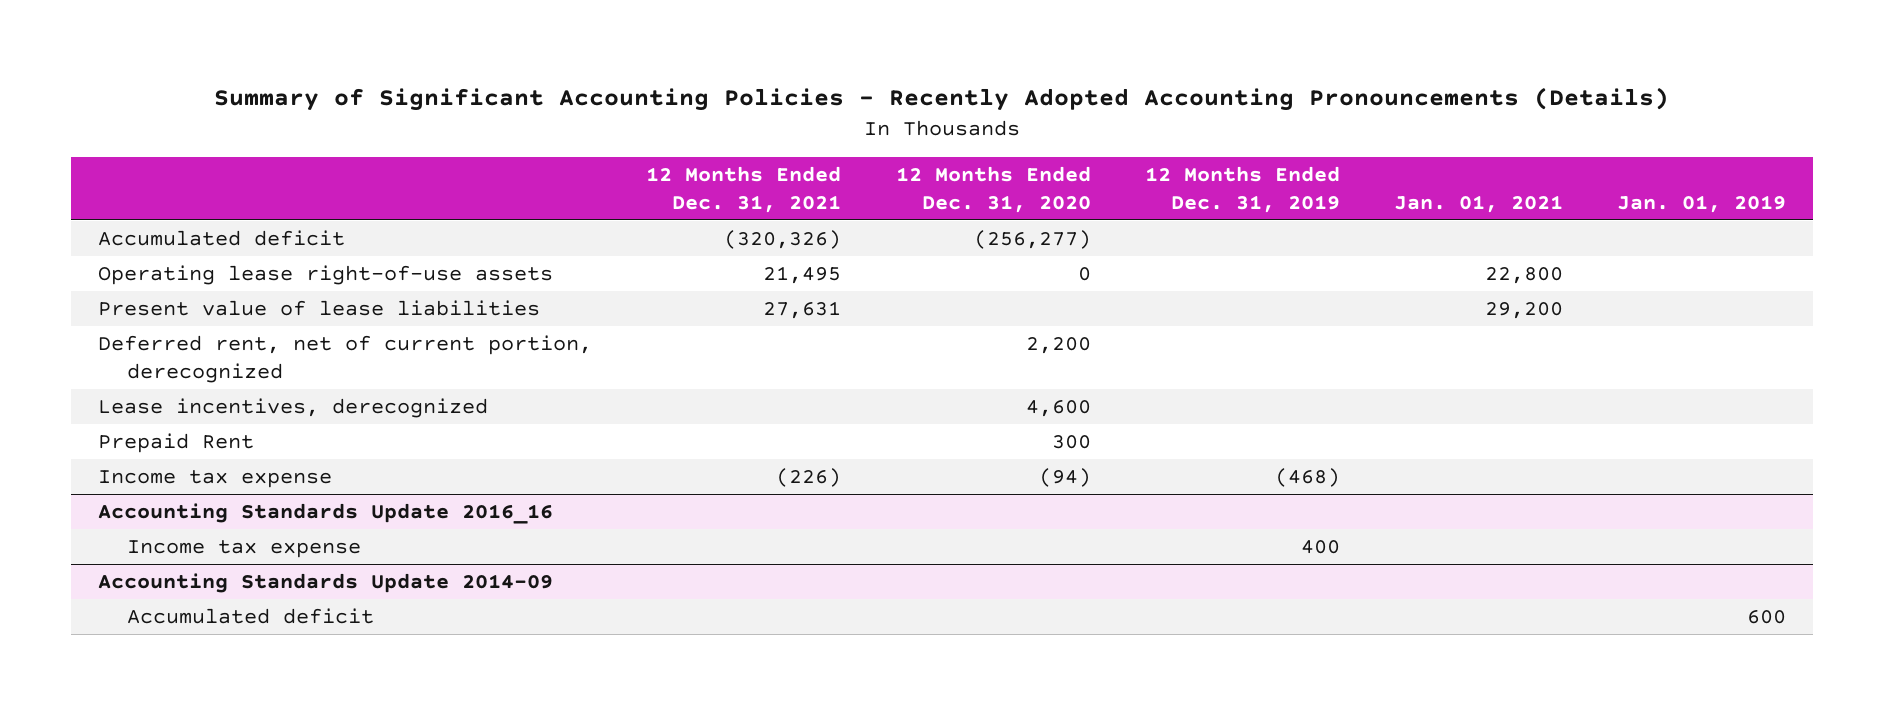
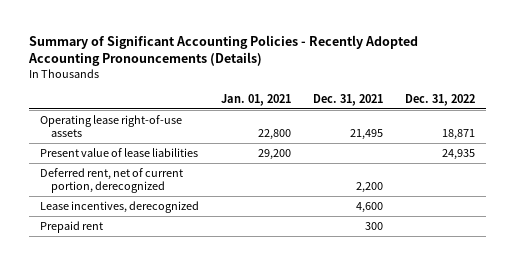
[646,165,842,213] 12 Months Ended Dec. 31, 2021 -> none
[895,165,1091,213] 12 Months Ended Dec. 31, 2020 -> none
[1144,165,1340,213] 12 Months Ended Dec. 31, 2019 -> none
[1617,194,1787,213] Jan. 01, 2019 -> none
none -> [313,94,384,107] Dec. 31, 2021
none -> [405,94,476,107] Dec. 31, 2022
[98,229,346,246] Accumulated deficit -> none
[98,469,333,488] Income tax expense -> none
[98,502,554,524] Accounting Standards Update 2016_16 -> none
[127,539,362,558] Income tax expense -> none
[98,572,554,593] Accounting Standards Update 2014-09 -> none
[127,607,375,624] Accumulated deficit -> none
[98,432,255,453] Prepaid Rent -> [39,220,103,233] Prepaid rent

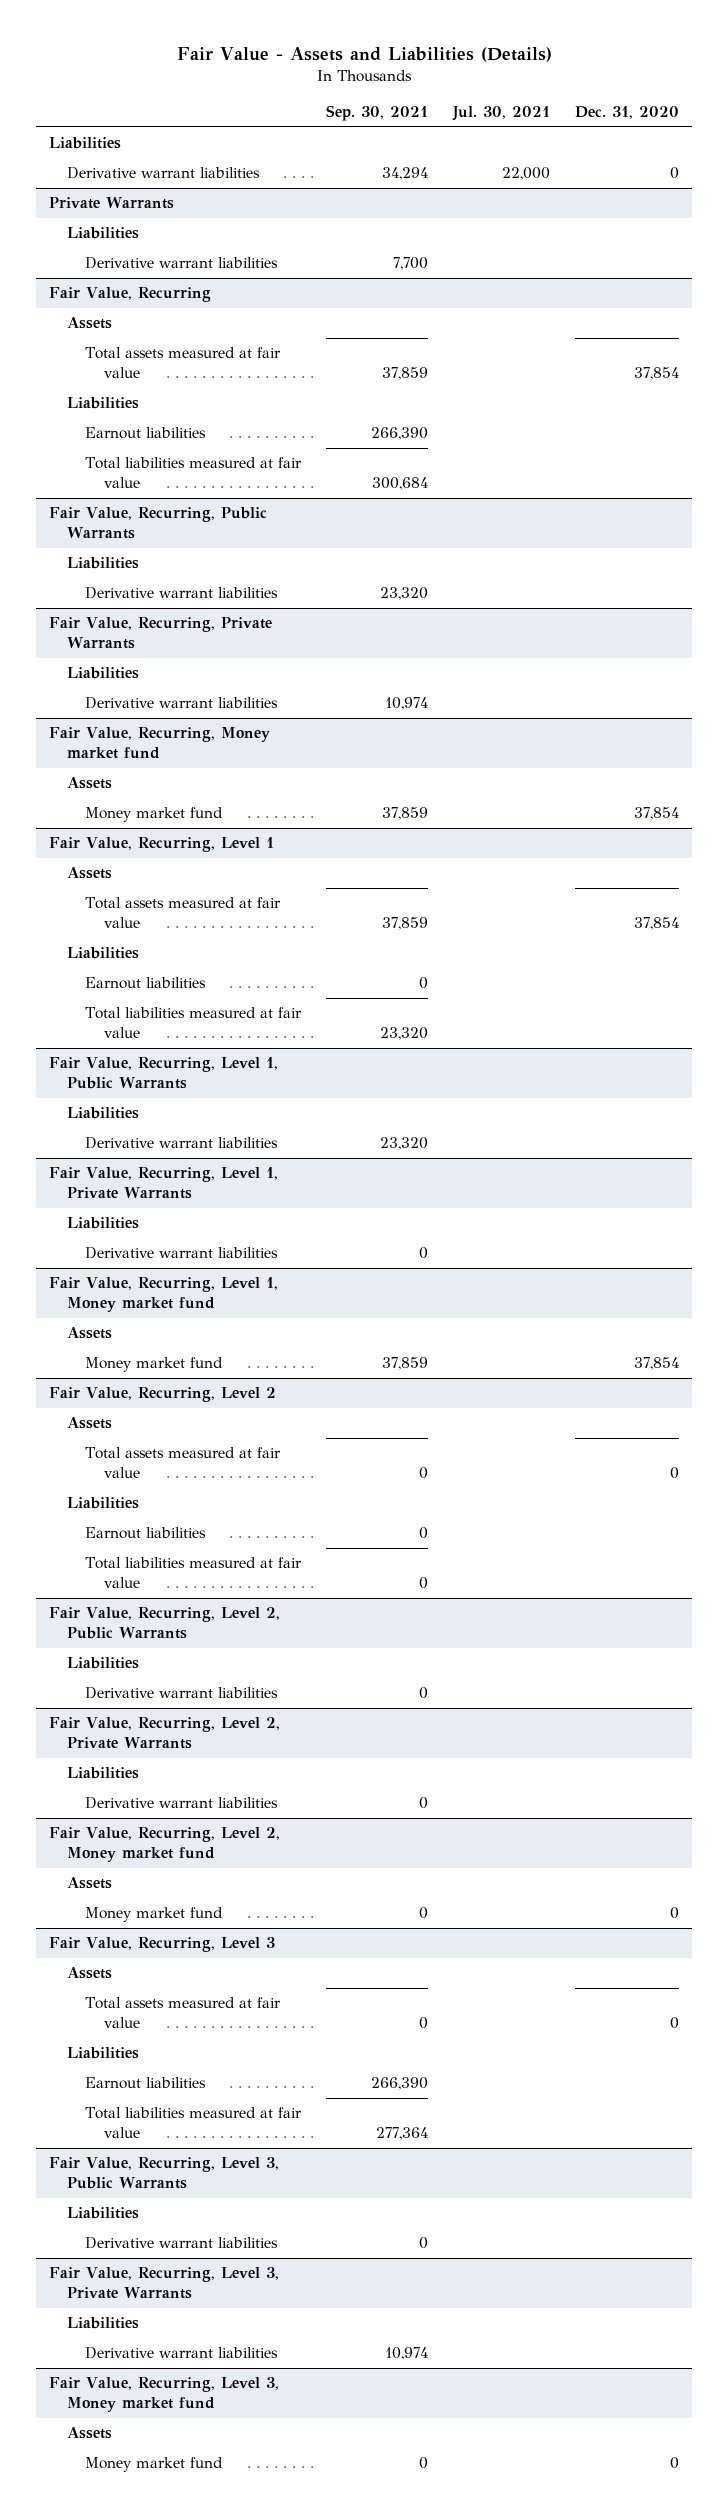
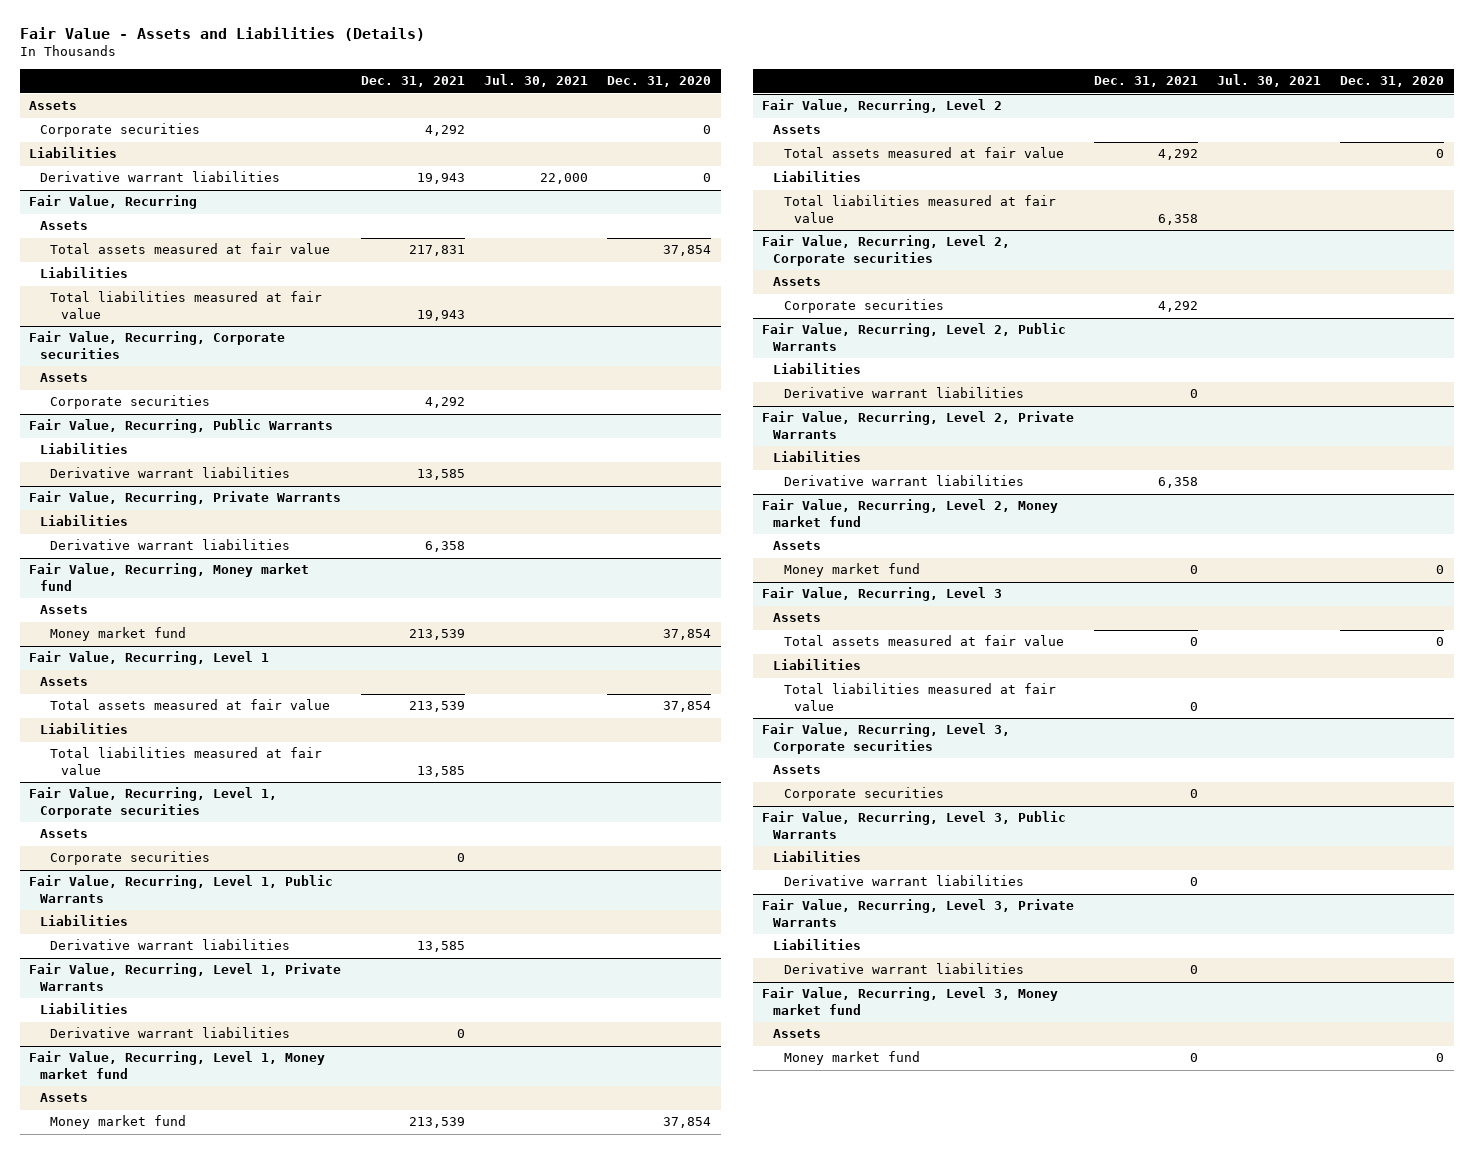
[326,105,429,122] Sep. 30, 2021 -> none
none -> [360,76,465,88] Dec. 31, 2021
none -> [29,101,78,111] Assets
none -> [39,123,200,138] Corporate securities
[48,197,174,210] Private Warrants -> none
[67,227,140,240] Liabilities -> none
[85,257,279,270] Derivative warrant liabilities -> none
[85,427,207,440] Earnout liabilities -> none
none -> [29,331,286,359] Fair Value, Recurring, Corporate securities
none -> [39,373,88,383] Assets
none -> [50,395,211,410] Corporate securities
[85,977,207,990] Earnout liabilities -> none
none -> [29,787,278,818] Fair Value, Recurring, Level 1, Corporate securities
none -> [39,829,88,839] Assets
none -> [50,851,211,866] Corporate securities
[85,1527,207,1540] Earnout liabilities -> none
none -> [762,235,1011,266] Fair Value, Recurring, Level 2, Corporate securities
none -> [772,277,821,287] Assets
none -> [783,299,944,314] Corporate securities
[85,2077,207,2090] Earnout liabilities -> none
none -> [762,723,1011,754] Fair Value, Recurring, Level 3, Corporate securities
none -> [772,765,821,775] Assets
none -> [783,787,944,802] Corporate securities

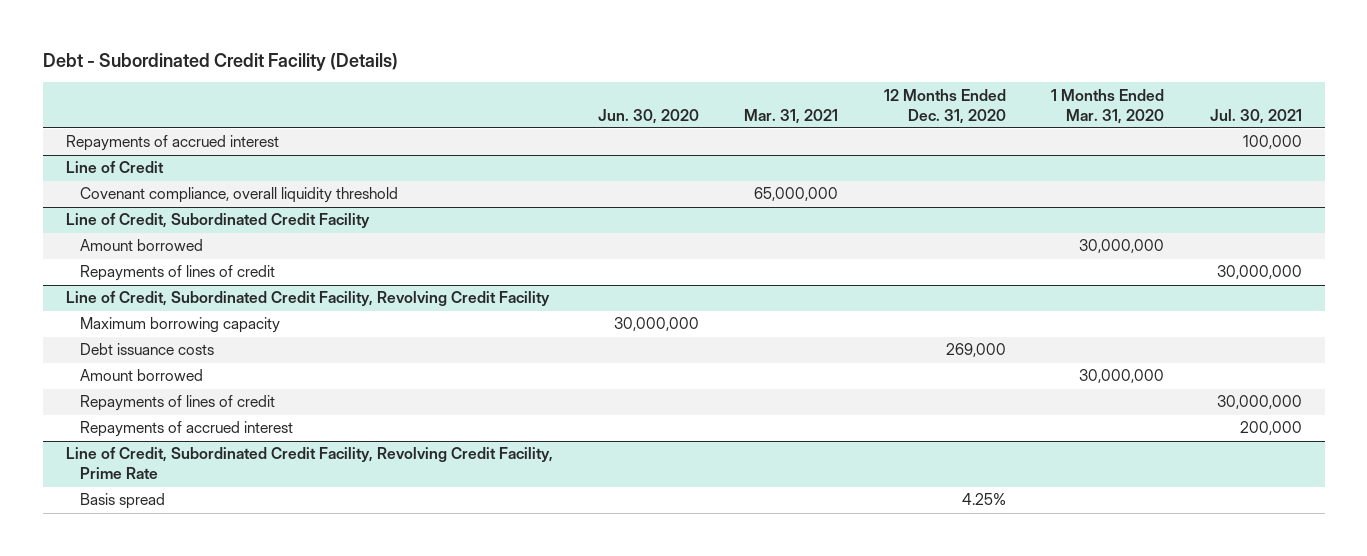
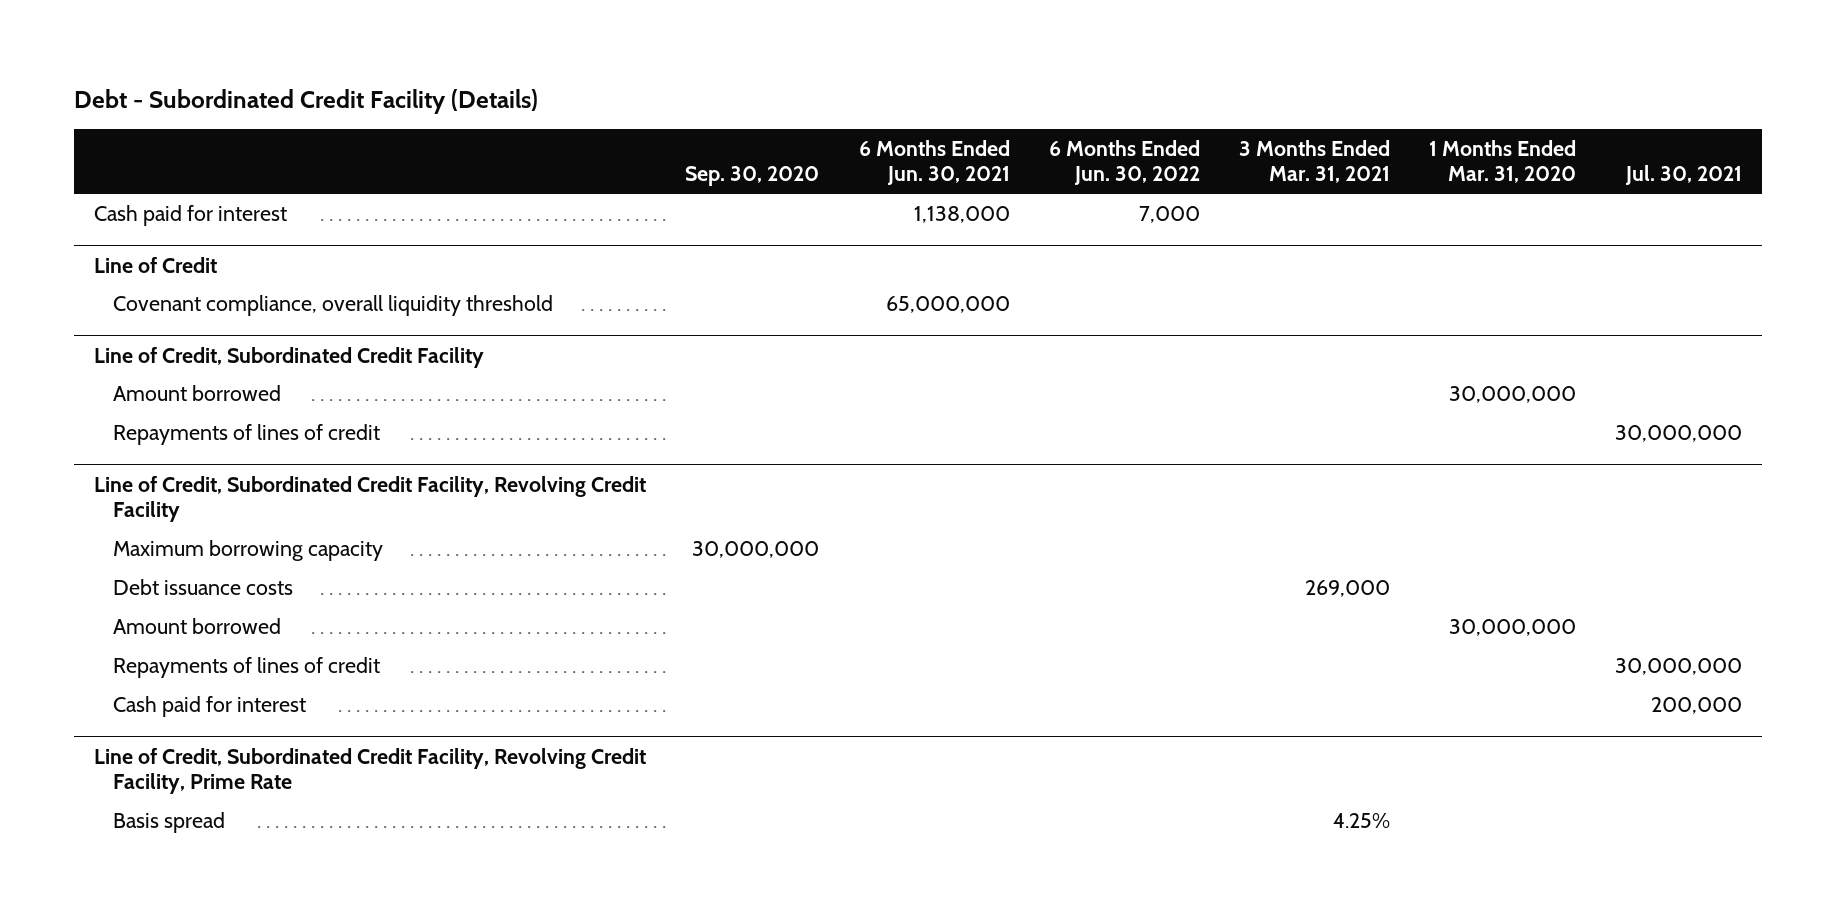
[598,108,700,124] Jun. 30, 2020 -> none
[744,108,839,124] Mar. 31, 2021 -> none
[883,88,1006,124] 12 Months Ended Dec. 31, 2020 -> none
none -> [685,166,820,187] Sep. 30, 2020
none -> [858,139,1010,186] 6 Months Ended Jun. 30, 2021
none -> [1048,139,1200,186] 6 Months Ended Jun. 30, 2022
none -> [1238,139,1390,184] 3 Months Ended Mar. 31, 2021
[65,135,279,152] Repayments of accrued interest -> none
none -> [94,204,288,226] Cash paid for interest
[80,421,294,438] Repayments of accrued interest -> none
none -> [112,695,306,717] Cash paid for interest

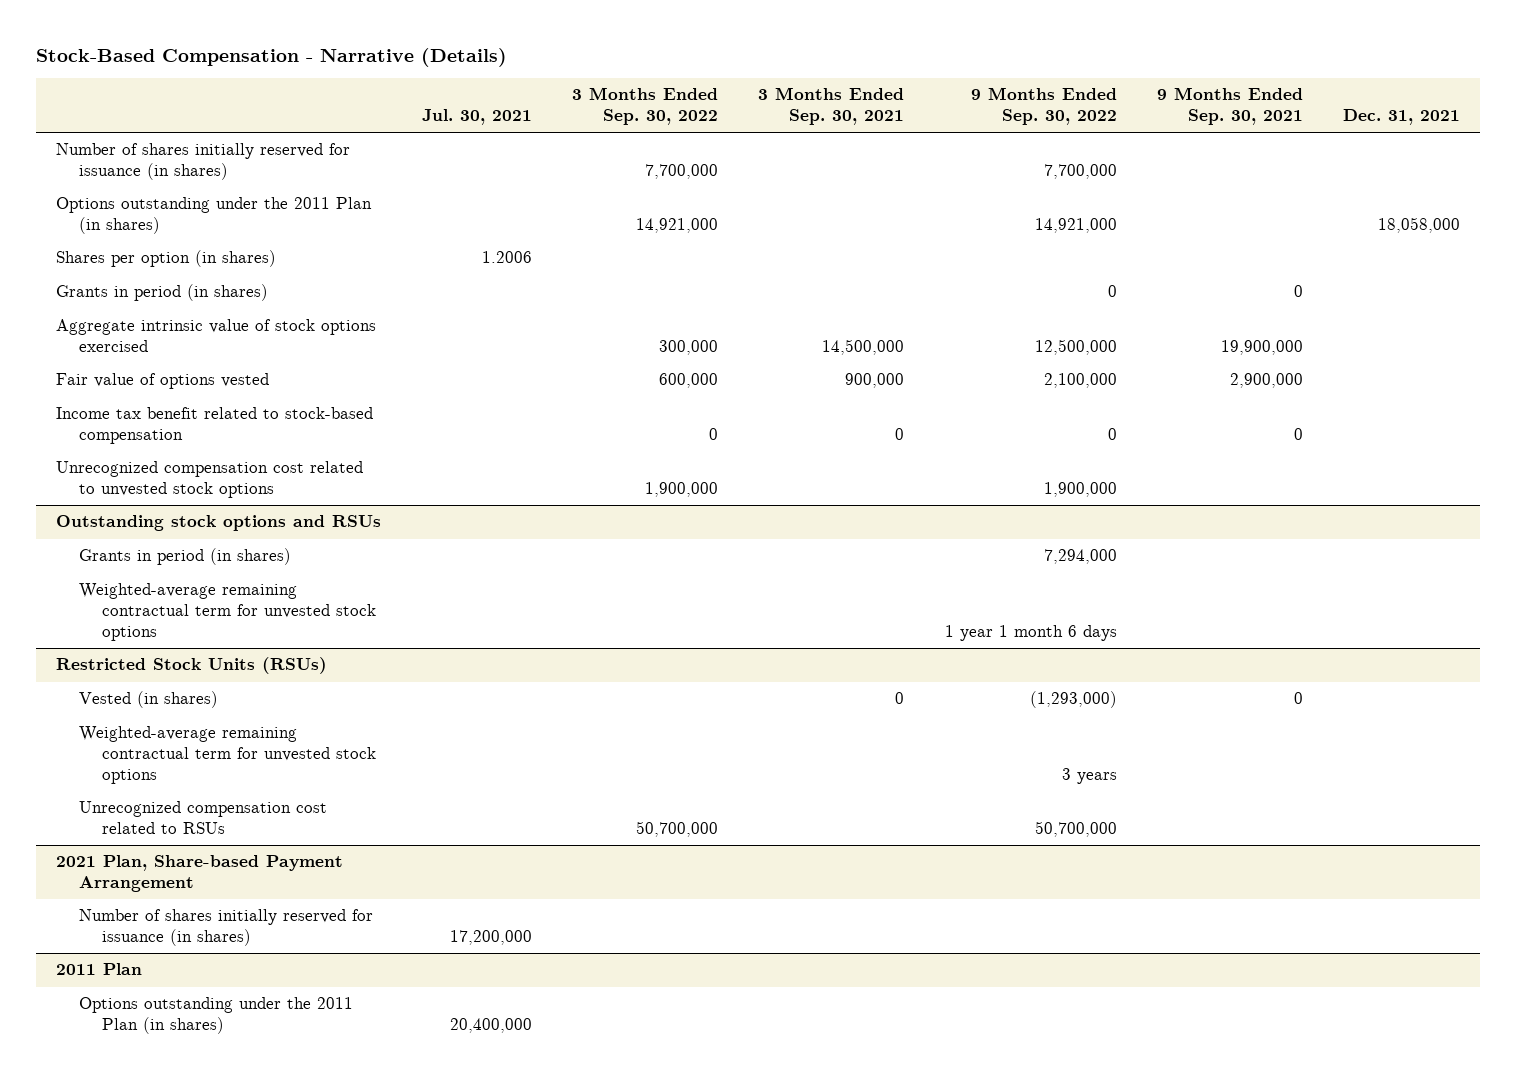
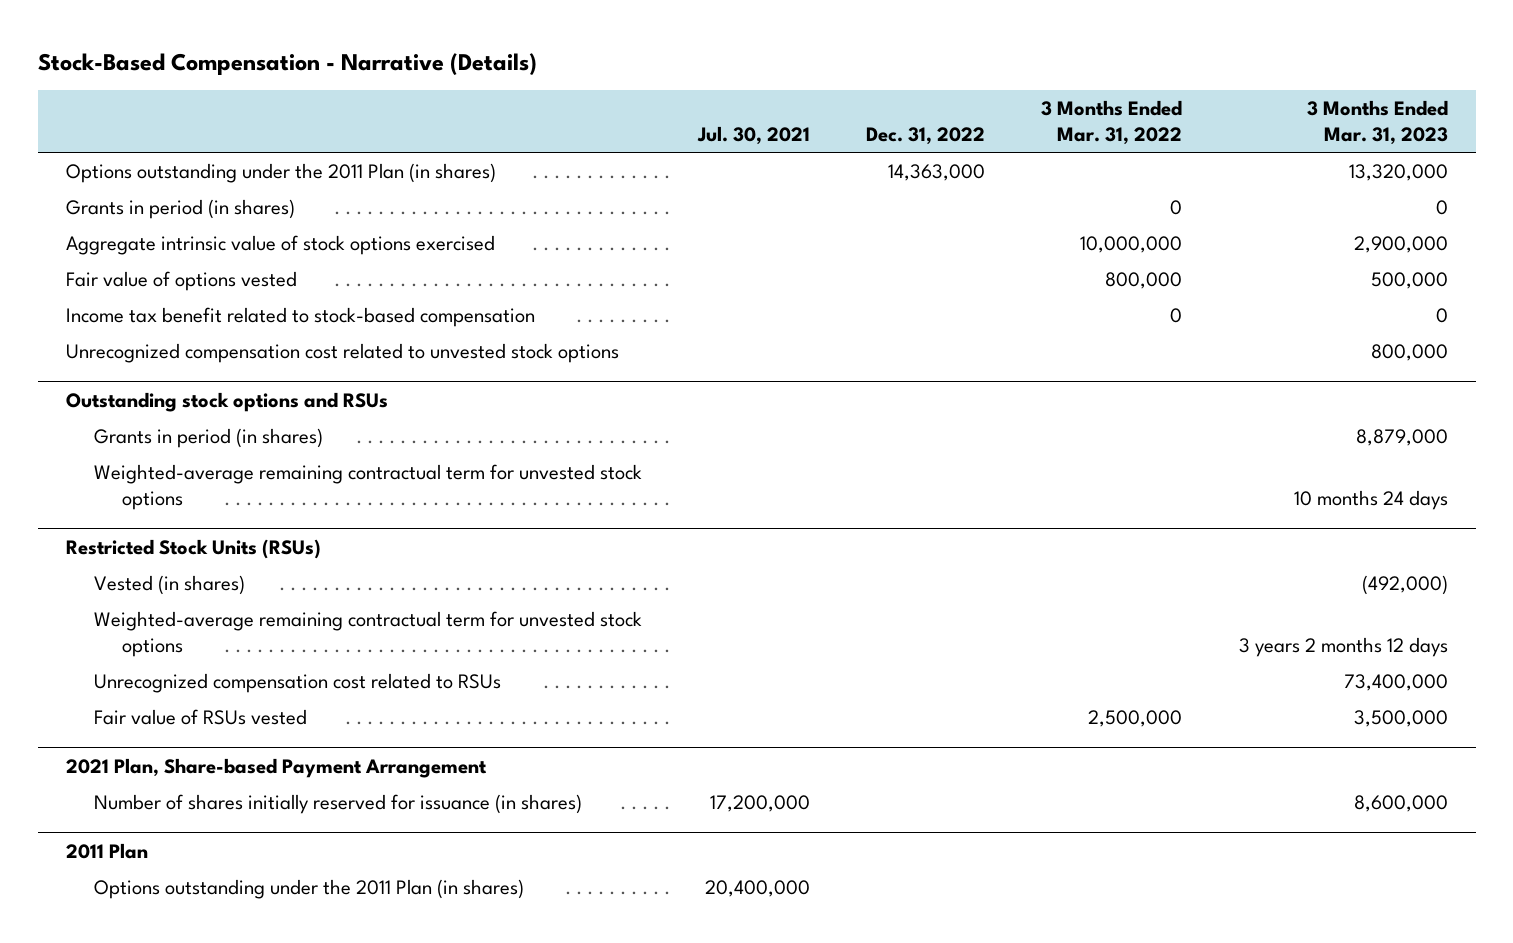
[571,87,718,125] 3 Months Ended Sep. 30, 2022 -> none
[758,87,905,125] 3 Months Ended Sep. 30, 2021 -> none
[970,87,1117,125] 9 Months Ended Sep. 30, 2022 -> none
[1156,87,1303,125] 9 Months Ended Sep. 30, 2021 -> none
[1343,108,1461,125] Dec. 31, 2021 -> none
none -> [866,127,986,146] Dec. 31, 2022
none -> [1041,100,1183,146] 3 Months Ended Mar. 31, 2022
none -> [1306,100,1448,146] 3 Months Ended Mar. 31, 2023
[56,143,351,181] Number of shares initially reserved for issuance (in shares) -> none
[56,250,277,268] Shares per option (in shares) -> none
none -> [93,708,307,725] Fair value of RSUs vested

